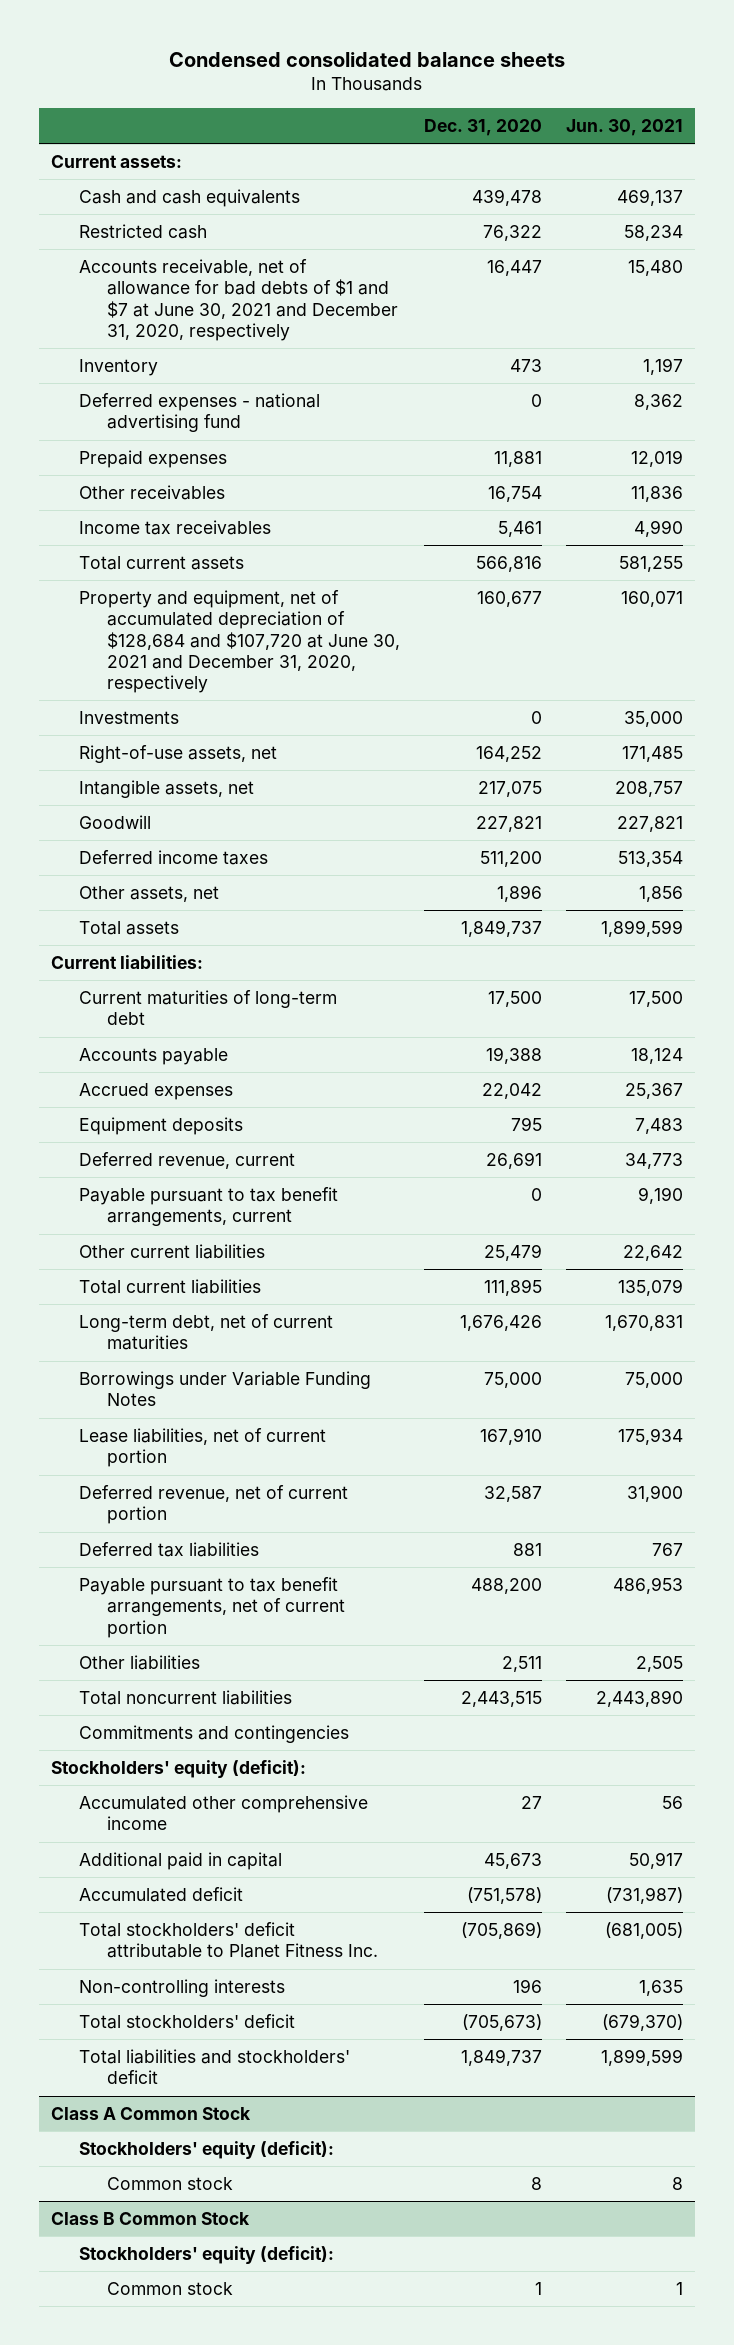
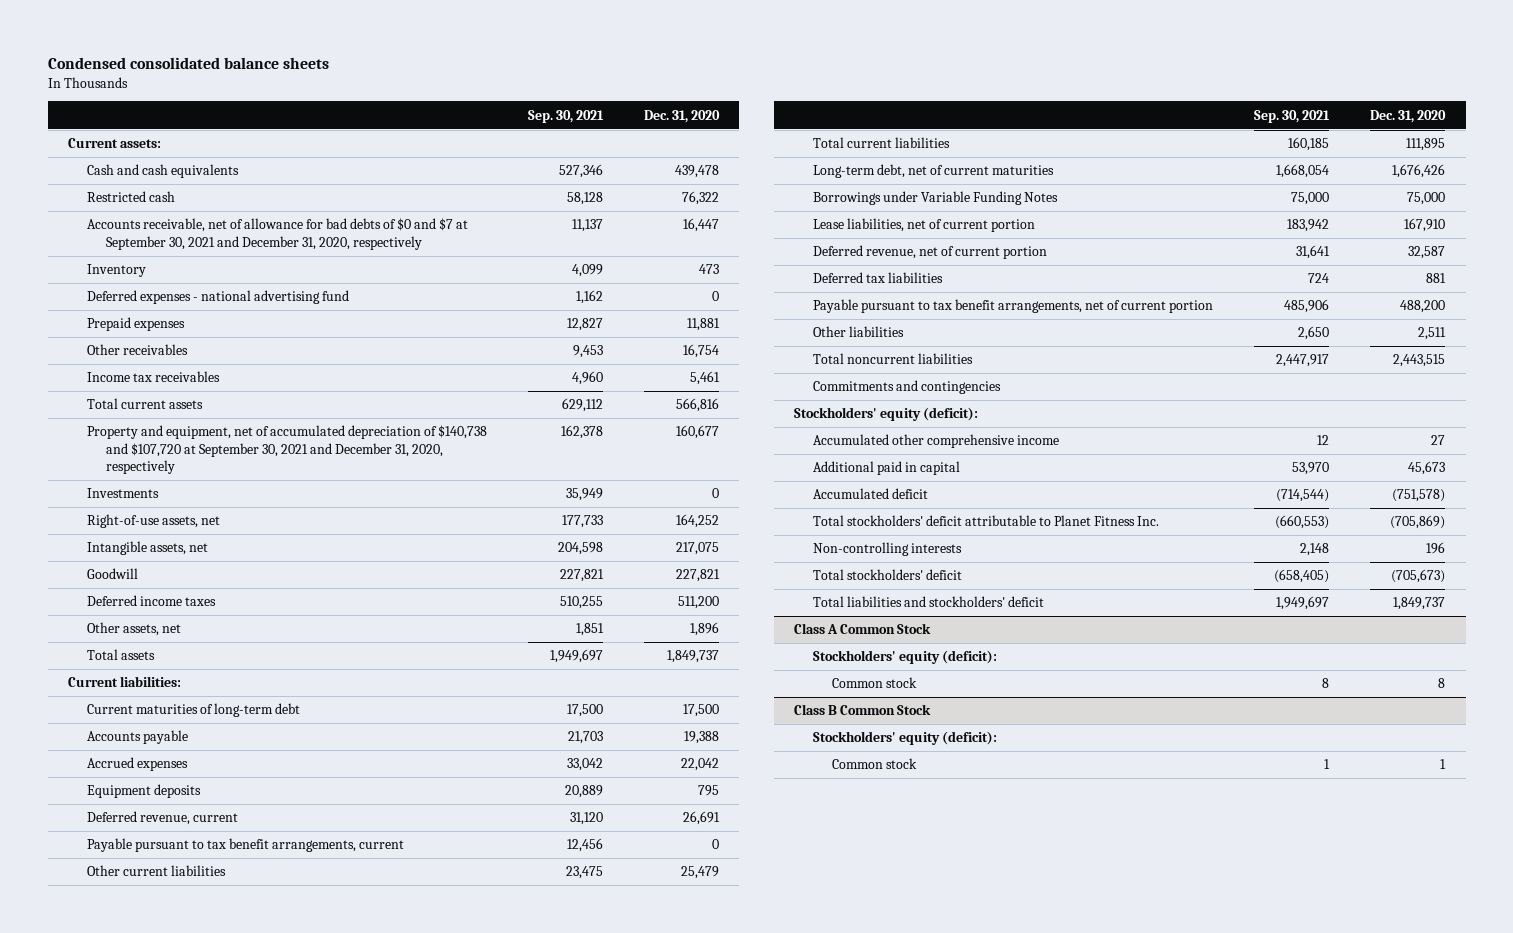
[565,118,683,136] Jun. 30, 2021 -> none
none -> [527,109,604,123] Sep. 30, 2021
[79,259,398,341] Accounts receivable, net of allowance for bad debts of $1 and $7 at June 30, 2021 and December 31, 2020, respectively -> [86,218,468,250] Accounts receivable, net of allowance for bad debts of $0 and $7 at September 30, 2021 and December 31, 2020, respectively
[79,590,400,694] Property and equipment, net of accumulated depreciation of $128,684 and $107,720 at June 30, 2021 and December 31, 2020, respectively -> [86,425,487,475] Property and equipment, net of accumulated depreciation of $140,738 and $107,720 at September 30, 2021 and December 31, 2020, respectively

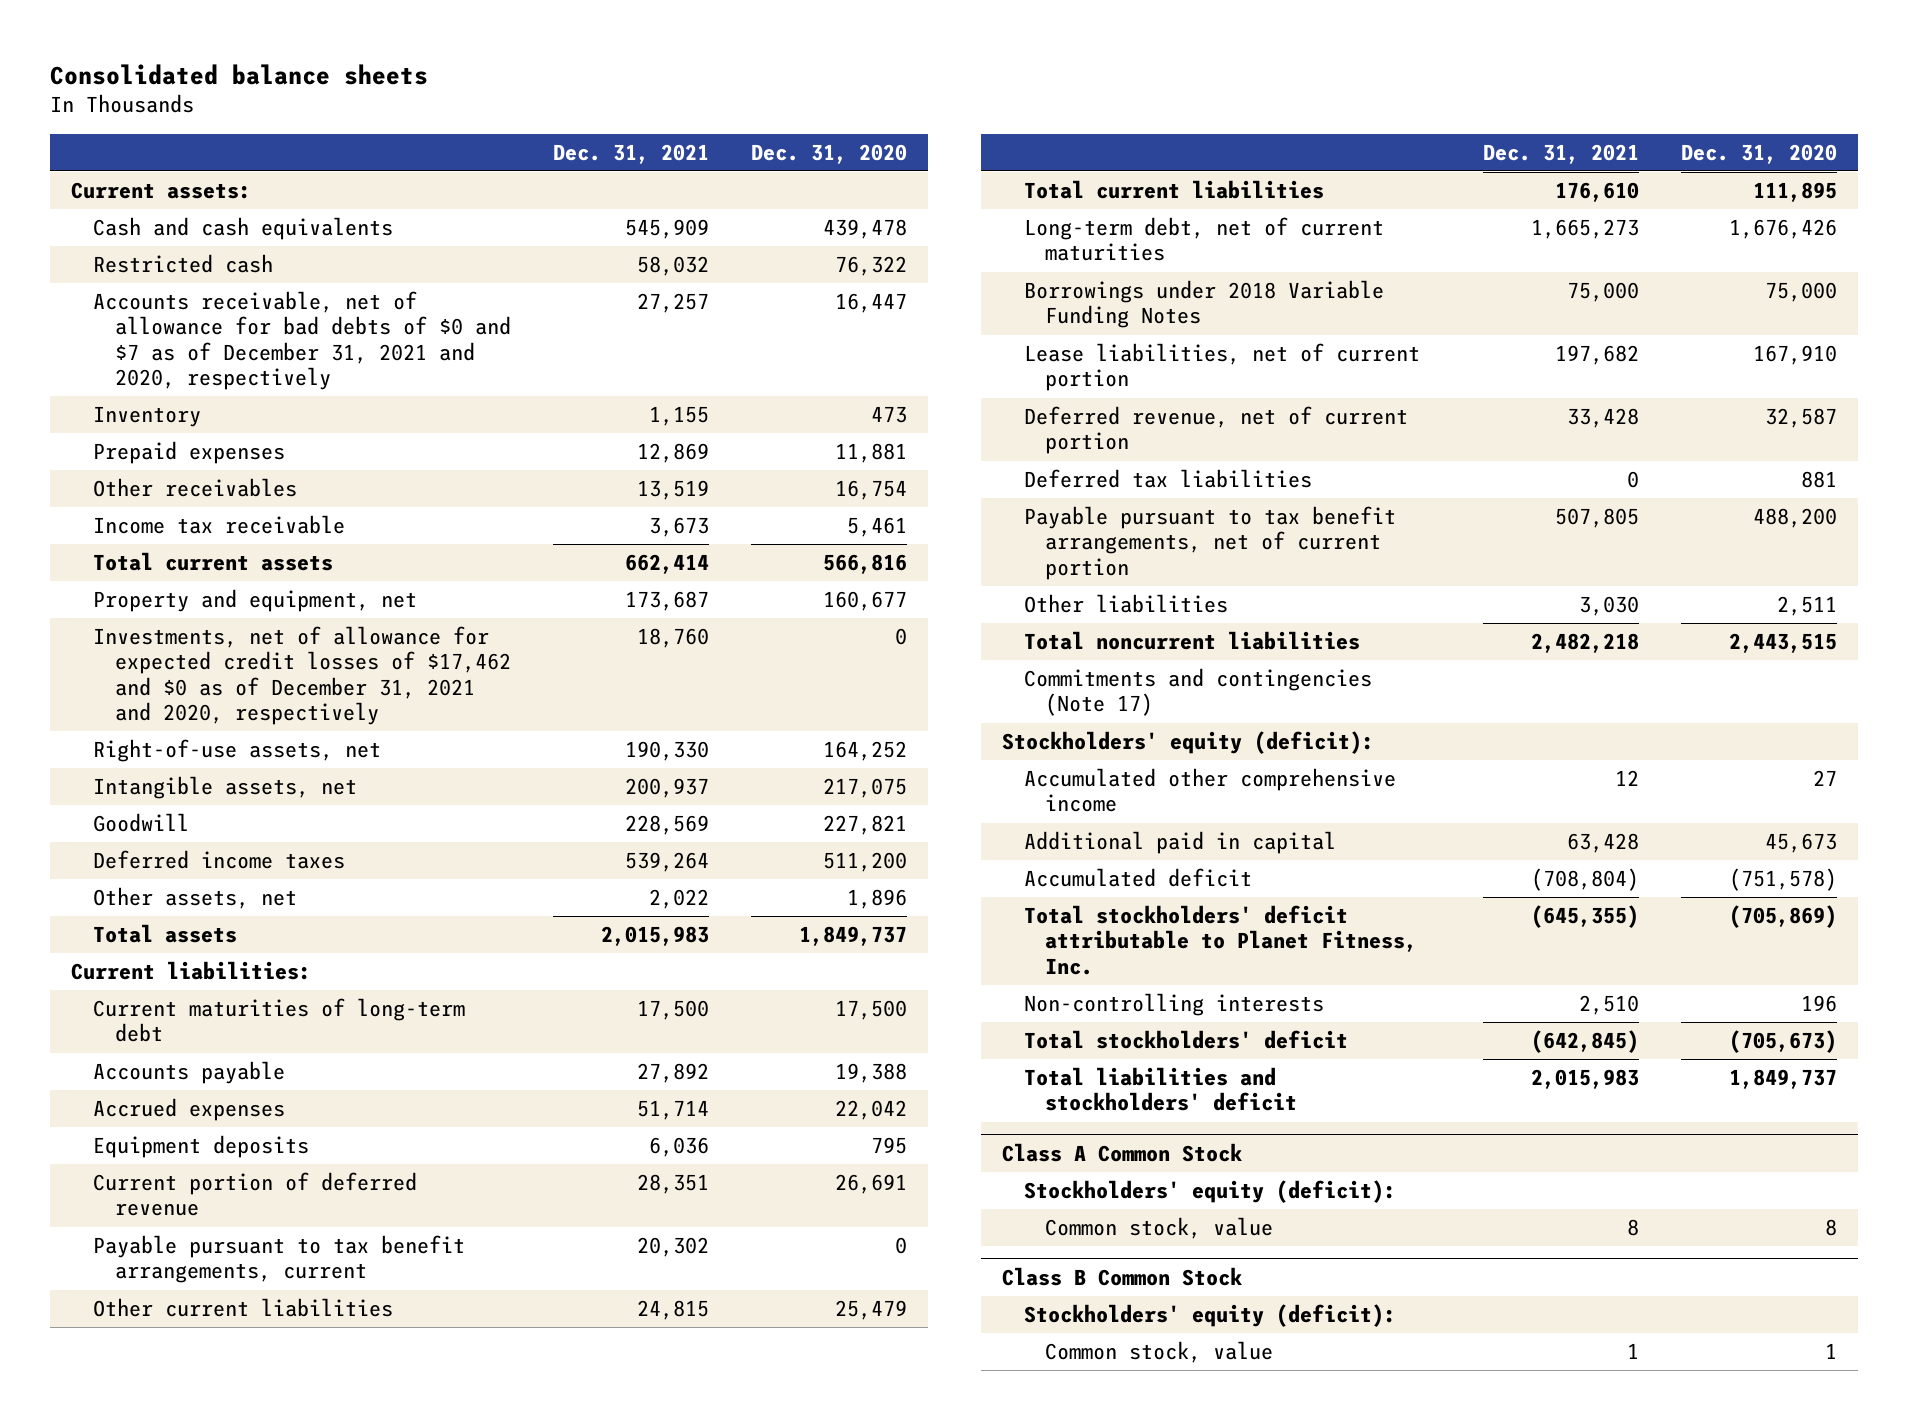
[47,57,329,70] Condensed consolidated balance sheets -> [50,63,429,85] Consolidated balance sheets
[527,109,604,123] Sep. 30, 2021 -> none
none -> [552,143,709,164] Dec. 31, 2021
[86,218,468,250] Accounts receivable, net of allowance for bad debts of $0 and $7 at September 30, 2021 and December 31, 2020, respectively -> [93,291,511,391] Accounts receivable, net of allowance for bad debts of $0 and $7 as of December 31, 2021 and 2020, respectively
[86,290,349,305] Deferred expenses - national advertising fund -> none
[86,371,220,383] Income tax receivables -> [93,515,346,535] Income tax receivable
[86,425,487,475] Property and equipment, net of accumulated depreciation of $140,738 and $107,720 at September 30, 2021 and December 31, 2020, respectively -> [93,589,418,613] Property and equipment, net
[86,488,159,499] Investments -> [93,626,511,726] Investments, net of allowance for expected credit losses of $17,462 and $0 as of December 31, 2021 and 2020, respectively
[86,811,238,826] Deferred revenue, current -> [93,1172,418,1217] Current portion of deferred revenue
[813,191,1059,206] Borrowings under Variable Funding Notes -> [1023,280,1384,329] Borrowings under 2018 Variable Funding Notes
[813,380,1002,395] Commitments and contingencies -> [1023,668,1372,717] Commitments and contingencies (Note 17)
[813,515,1160,527] Total stockholders' deficit attributable to Planet Fitness Inc. -> [1023,905,1418,975] Total stockholders' deficit attributable to Planet Fitness, Inc.
[831,677,917,689] Common stock -> [1045,1217,1274,1240] Common stock, value
[831,758,917,770] Common stock -> [1045,1341,1274,1364] Common stock, value

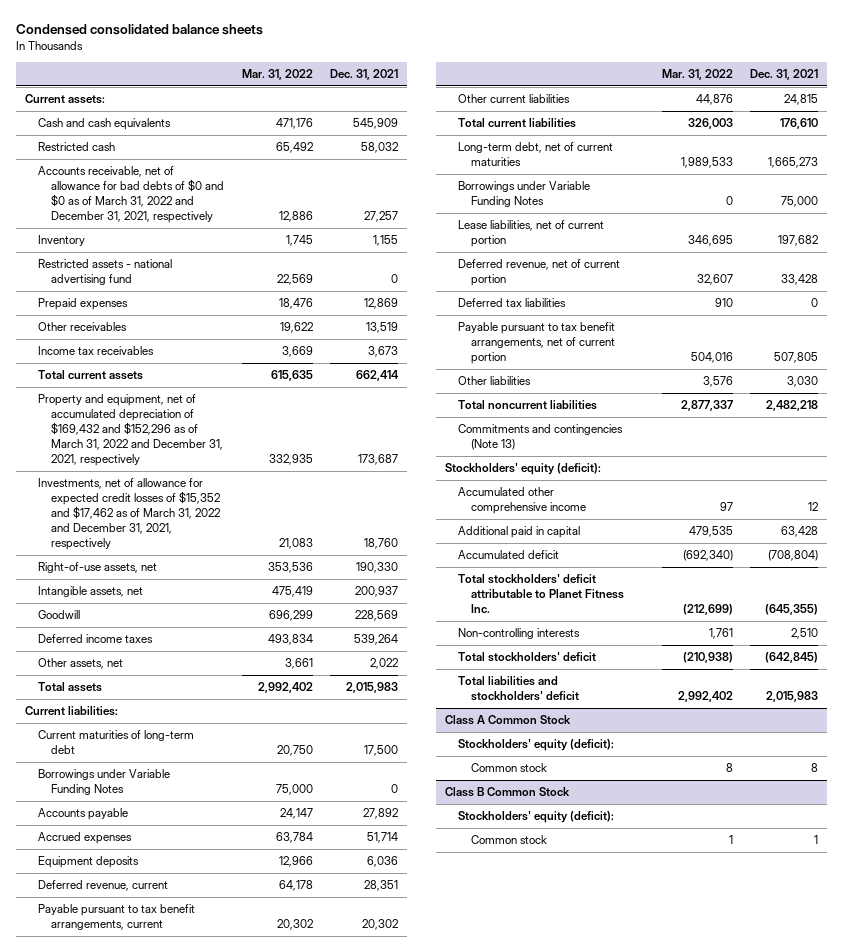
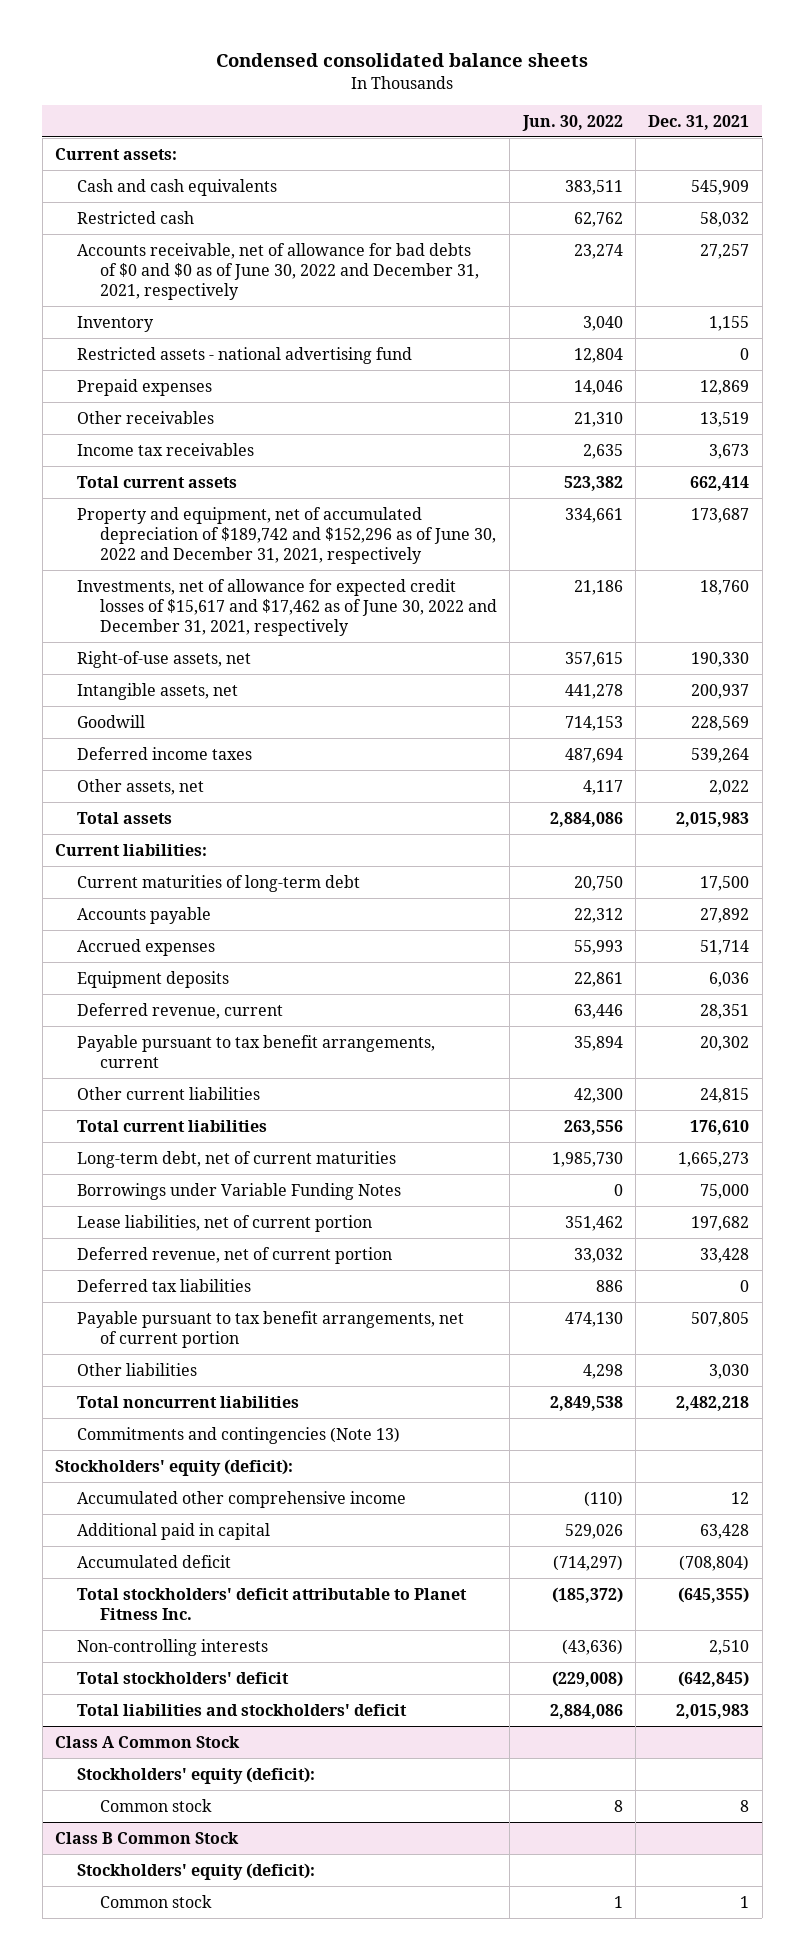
[241,68,313,80] Mar. 31, 2022 -> none
none -> [521,114,623,131] Jun. 30, 2022
[37,166,225,224] Accounts receivable, net of allowance for bad debts of $0 and $0 as of March 31, 2022 and December 31, 2021, respectively -> [77,242,479,300] Accounts receivable, net of allowance for bad debts of $0 and $0 as of June 30, 2022 and December 31, 2021, respectively
[37,394,224,467] Property and equipment, net of accumulated depreciation of $169,432 and $152,296 as of March 31, 2022 and December 31, 2021, respectively -> [77,506,496,564] Property and equipment, net of accumulated depreciation of $189,742 and $152,296 as of June 30, 2022 and December 31, 2021, respectively
[37,478,221,551] Investments, net of allowance for expected credit losses of $15,352 and $17,462 as of March 31, 2022 and December 31, 2021, respectively -> [77,578,497,636] Investments, net of allowance for expected credit losses of $15,617 and $17,462 as of June 30, 2022 and December 31, 2021, respectively
[37,769,170,796] Borrowings under Variable Funding Notes -> none

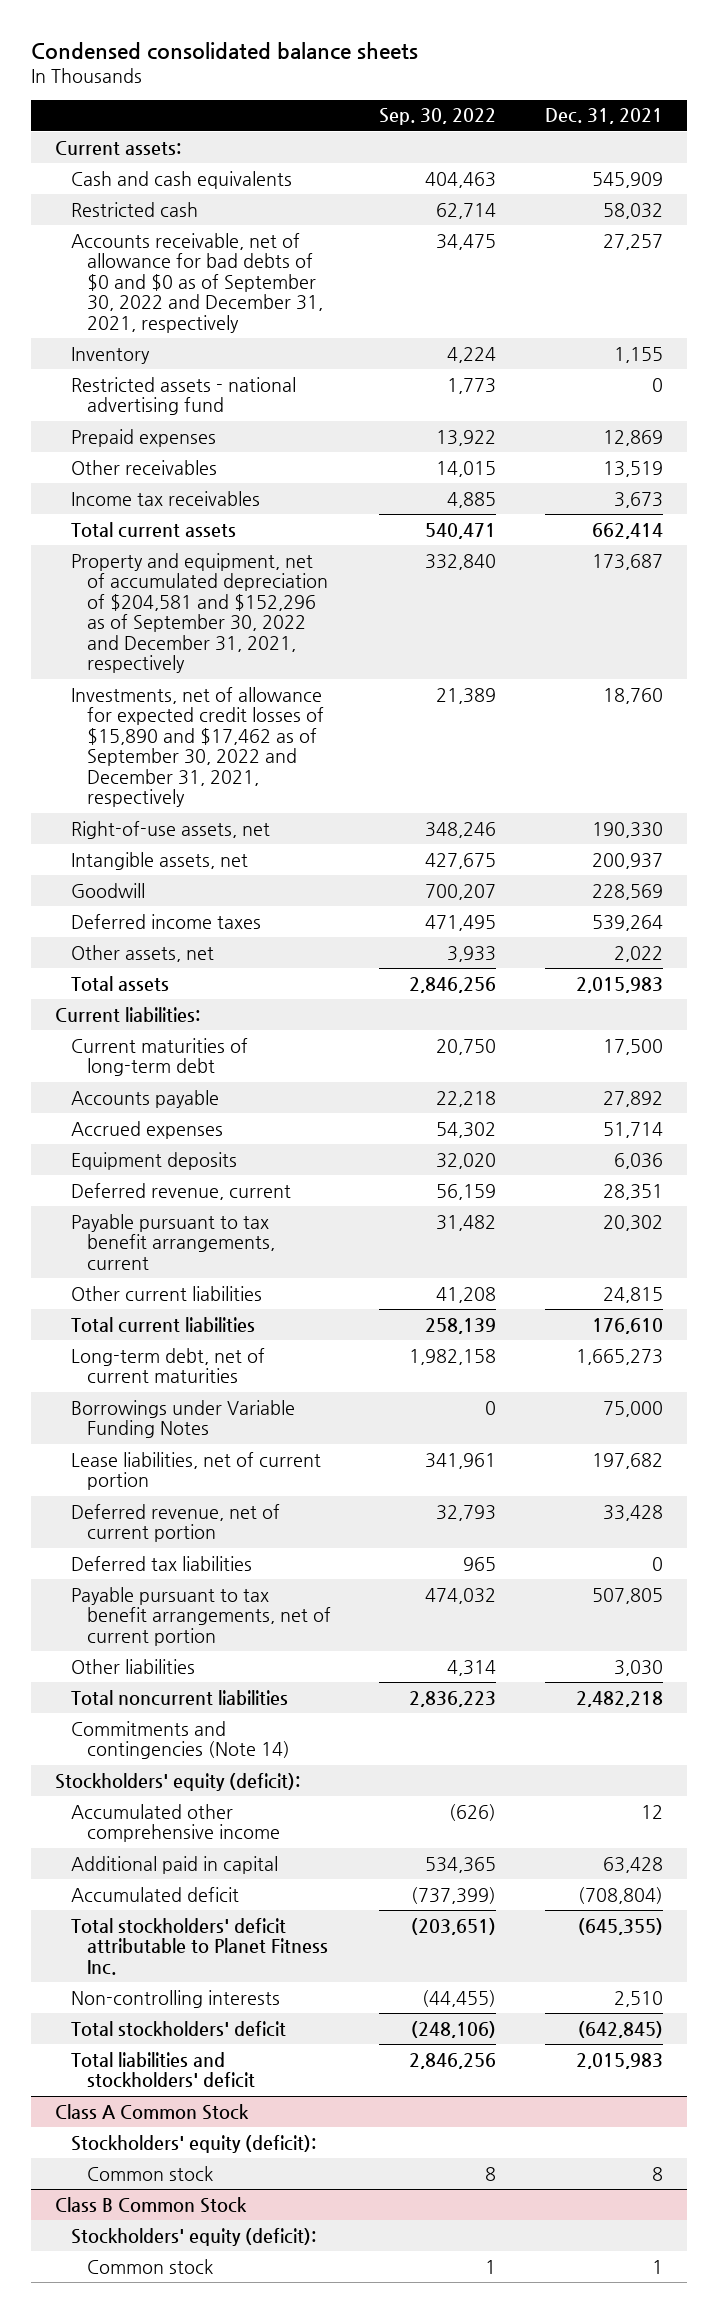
[521,114,623,131] Jun. 30, 2022 -> none
none -> [379,108,497,126] Sep. 30, 2022
[77,242,479,300] Accounts receivable, net of allowance for bad debts of $0 and $0 as of June 30, 2022 and December 31, 2021, respectively -> [70,232,323,333] Accounts receivable, net of allowance for bad debts of $0 and $0 as of September 30, 2022 and December 31, 2021, respectively
[77,506,496,564] Property and equipment, net of accumulated depreciation of $189,742 and $152,296 as of June 30, 2022 and December 31, 2021, respectively -> [70,552,328,674] Property and equipment, net of accumulated depreciation of $204,581 and $152,296 as of September 30, 2022 and December 31, 2021, respectively
[77,578,497,636] Investments, net of allowance for expected credit losses of $15,617 and $17,462 as of June 30, 2022 and December 31, 2021, respectively -> [70,686,324,808] Investments, net of allowance for expected credit losses of $15,890 and $17,462 as of September 30, 2022 and December 31, 2021, respectively
[77,1426,401,1444] Commitments and contingencies (Note 13) -> [70,1720,290,1760] Commitments and contingencies (Note 14)

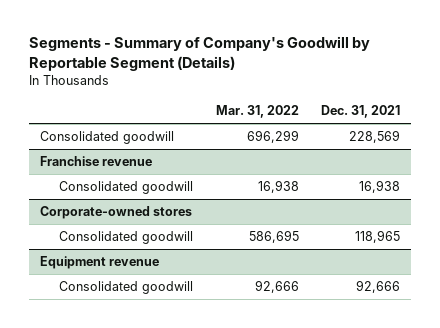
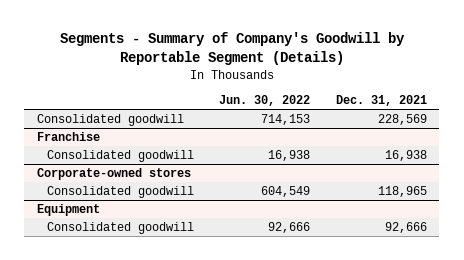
[215,105,299,119] Mar. 31, 2022 -> none
none -> [219,95,311,107] Jun. 30, 2022
[39,156,152,167] Franchise revenue -> [37,132,101,142] Franchise
[39,256,159,270] Equipment revenue -> [37,204,101,217] Equipment

